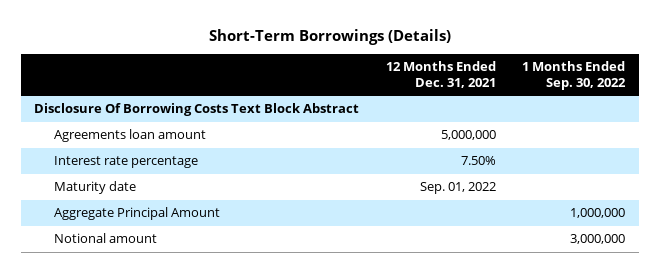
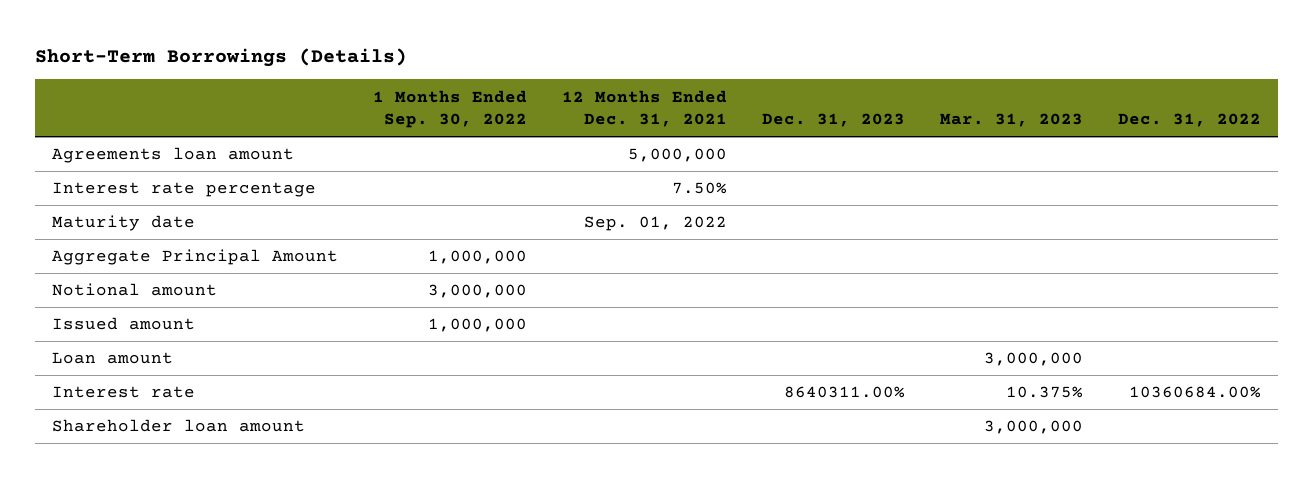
none -> [762,113,906,128] Dec. 31, 2023
none -> [939,113,1083,128] Mar. 31, 2023
none -> [1117,113,1261,128] Dec. 31, 2022
[33,103,359,117] Disclosure Of Borrowing Costs Text Block Abstract -> none
none -> [52,317,196,331] Issued amount
none -> [52,352,174,365] Loan amount
none -> [52,386,196,399] Interest rate
none -> [52,419,306,433] Shareholder loan amount

